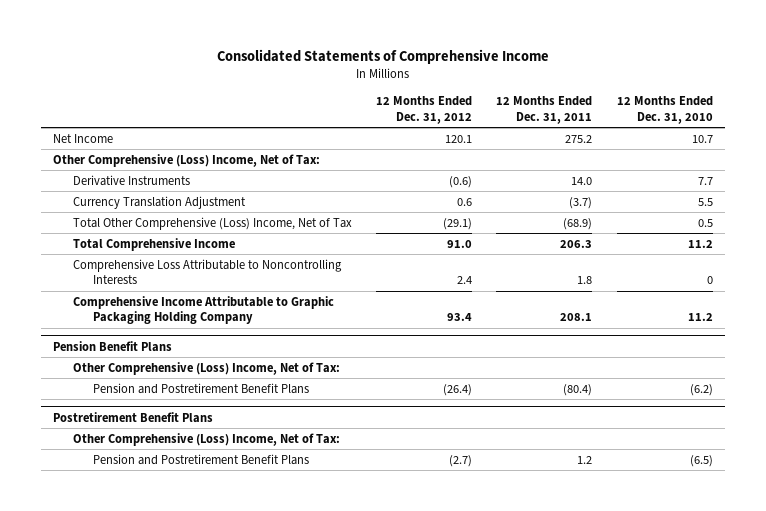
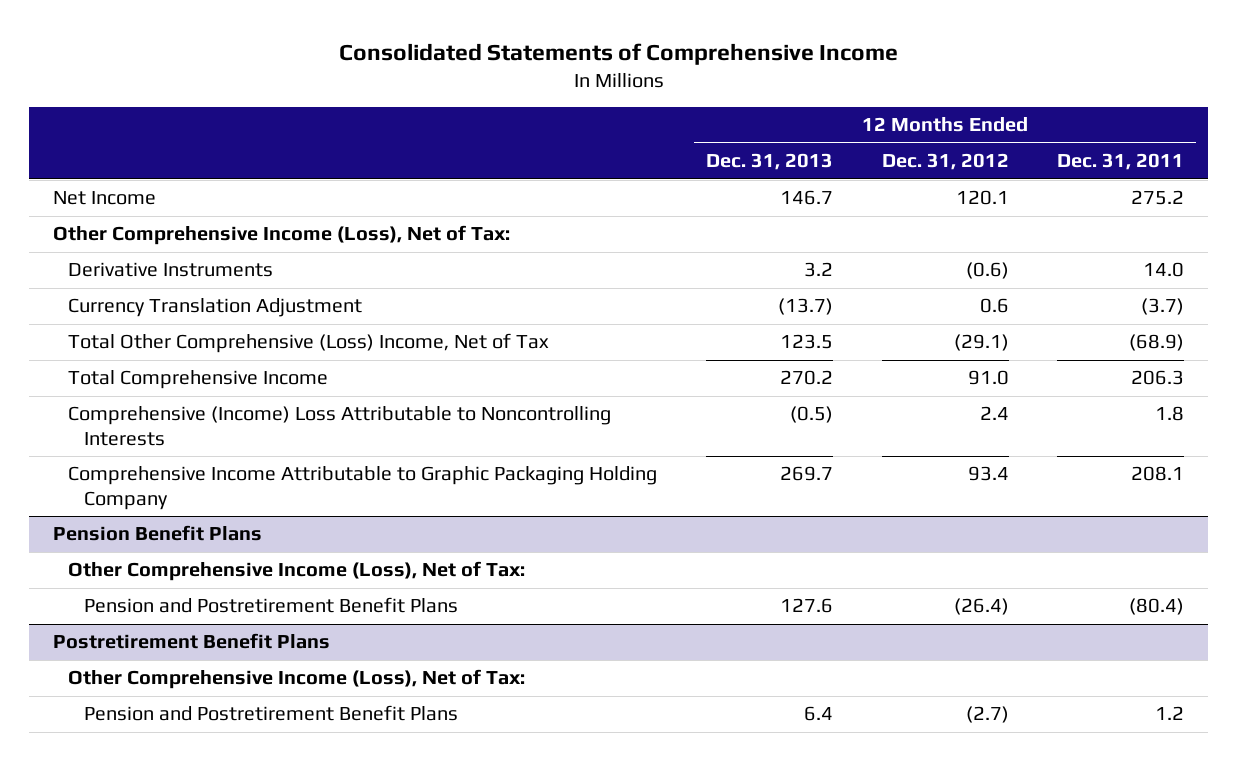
[616,96,713,124] 12 Months Ended Dec. 31, 2010 -> none
none -> [706,153,834,171] Dec. 31, 2013
[52,153,320,167] Other Comprehensive (Loss) Income, Net of Tax: -> [53,225,511,246] Other Comprehensive Income (Loss), Net of Tax:
[72,258,342,285] Comprehensive Loss Attributable to Noncontrolling Interests -> [68,406,612,446] Comprehensive (Income) Loss Attributable to Noncontrolling Interests
[72,361,340,375] Other Comprehensive (Loss) Income, Net of Tax: -> [68,561,526,582] Other Comprehensive Income (Loss), Net of Tax:
[72,432,340,446] Other Comprehensive (Loss) Income, Net of Tax: -> [68,669,526,690] Other Comprehensive Income (Loss), Net of Tax:

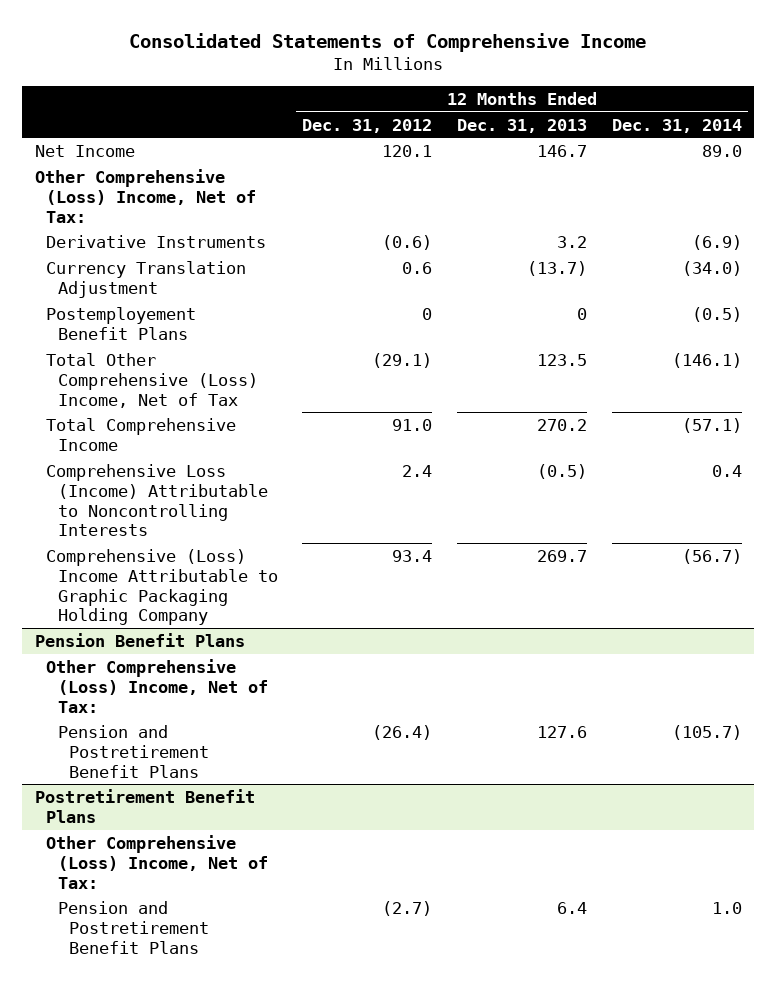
[1057,153,1185,171] Dec. 31, 2011 -> none
none -> [611,118,742,133] Dec. 31, 2014
[53,225,511,246] Other Comprehensive Income (Loss), Net of Tax: -> [34,168,257,223] Other Comprehensive (Loss) Income, Net of Tax:
none -> [46,306,197,340] Postemployement Benefit Plans
[68,406,612,446] Comprehensive (Income) Loss Attributable to Noncontrolling Interests -> [46,463,268,537] Comprehensive Loss (Income) Attributable to Noncontrolling Interests
[68,466,658,510] Comprehensive Income Attributable to Graphic Packaging Holding Company -> [46,548,278,626] Comprehensive (Loss) Income Attributable to Graphic Packaging Holding Company
[68,561,526,582] Other Comprehensive Income (Loss), Net of Tax: -> [46,658,268,713] Other Comprehensive (Loss) Income, Net of Tax:
[68,669,526,690] Other Comprehensive Income (Loss), Net of Tax: -> [46,834,268,889] Other Comprehensive (Loss) Income, Net of Tax:

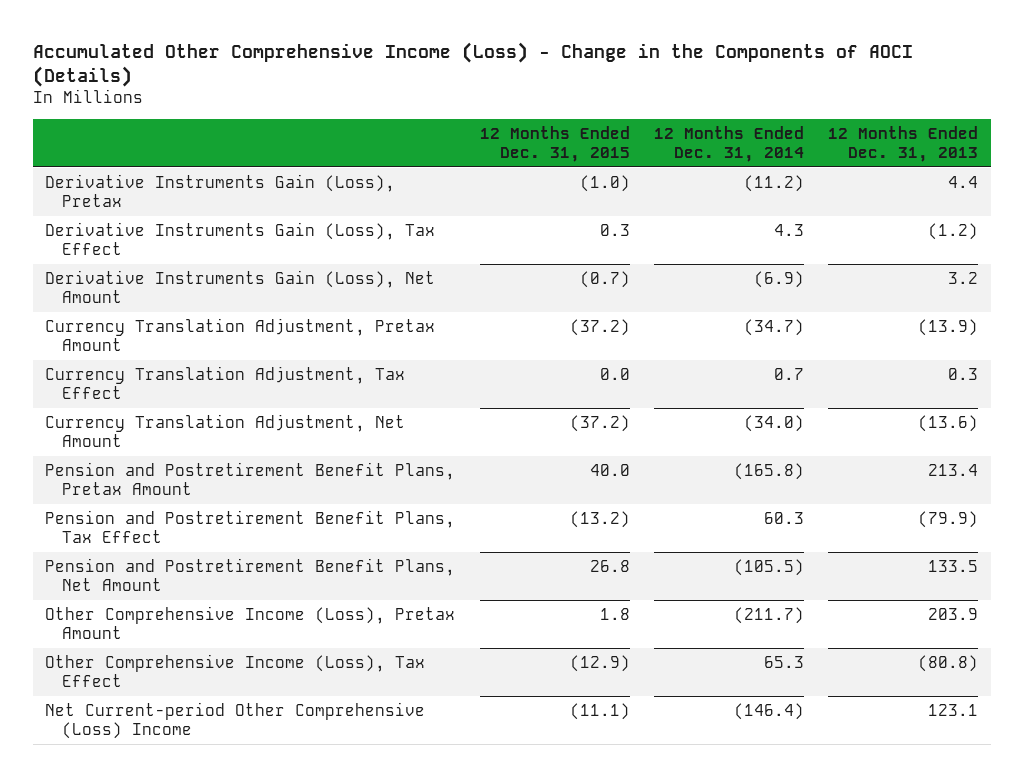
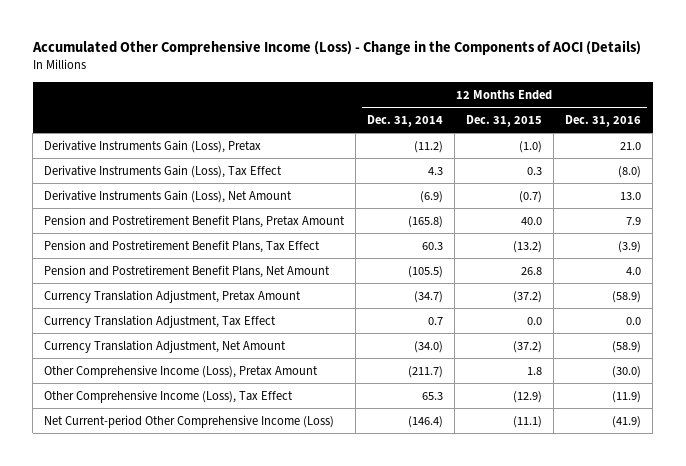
[828,126,979,163] 12 Months Ended Dec. 31, 2013 -> none
none -> [565,114,642,127] Dec. 31, 2016
[45,317,436,352] Currency Translation Adjustment, Pretax Amount -> [44,289,302,303] Currency Translation Adjustment, Pretax Amount
[45,365,406,400] Currency Translation Adjustment, Tax Effect -> [44,314,277,328] Currency Translation Adjustment, Tax Effect
[45,413,406,448] Currency Translation Adjustment, Net Amount -> [44,339,287,353] Currency Translation Adjustment, Net Amount
[45,701,426,740] Net Current-period Other Comprehensive (Loss) Income -> [44,414,335,428] Net Current-period Other Comprehensive Income (Loss)

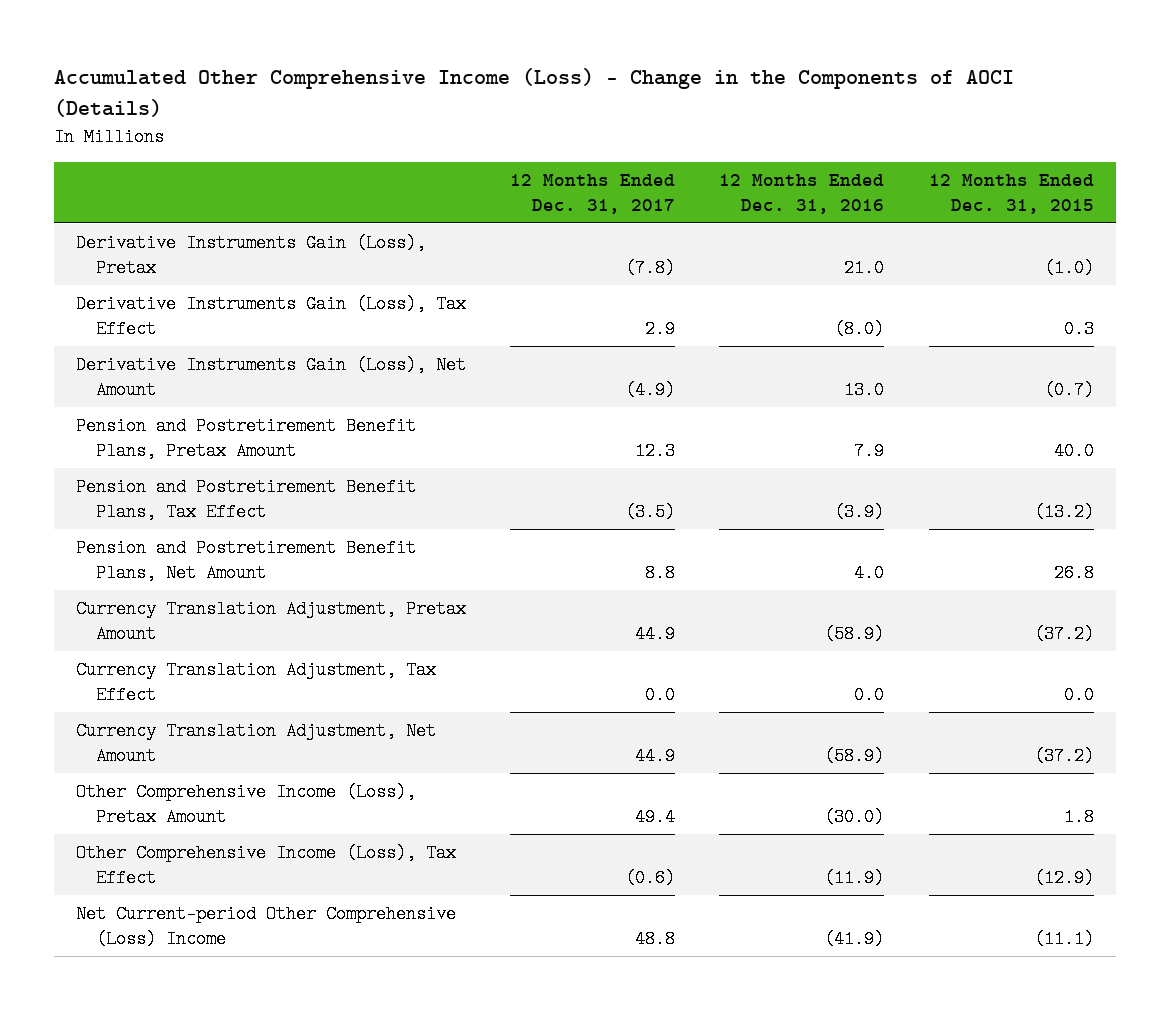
[367,114,444,127] Dec. 31, 2014 -> none
none -> [510,173,676,214] 12 Months Ended Dec. 31, 2017
[44,414,335,428] Net Current-period Other Comprehensive Income (Loss) -> [75,905,456,948] Net Current-period Other Comprehensive (Loss) Income

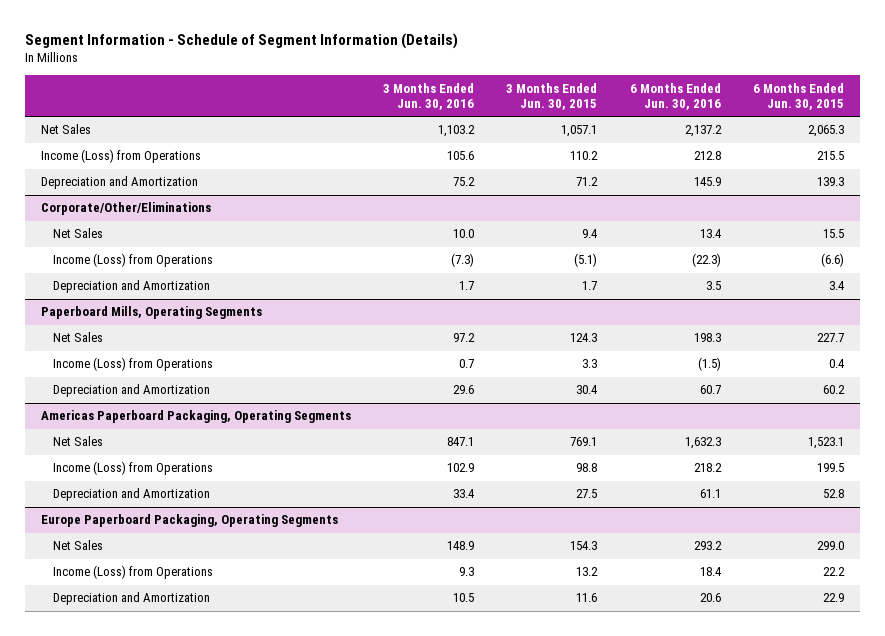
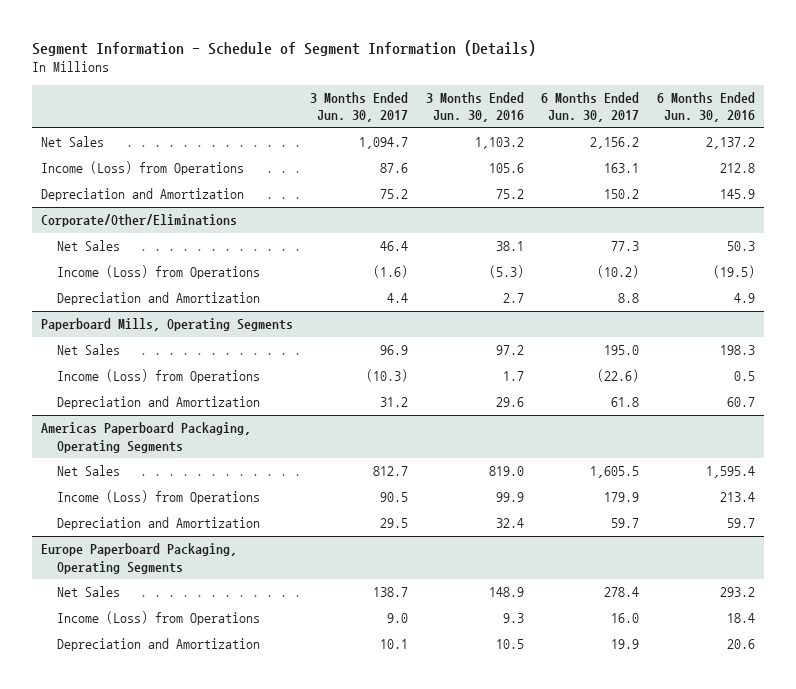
[506,82,598,111] 3 Months Ended Jun. 30, 2015 -> none
[752,82,844,111] 6 Months Ended Jun. 30, 2015 -> none
none -> [310,91,409,123] 3 Months Ended Jun. 30, 2017
none -> [541,91,640,123] 6 Months Ended Jun. 30, 2017
[453,229,475,239] 10.0 -> [495,241,524,252] 38.1
[699,229,722,239] 13.4 -> [726,241,755,252] 50.3
[451,253,475,268] (7.3) -> [488,265,524,279] (5.3)
[691,253,721,268] (22.3) -> [712,265,755,279] (19.5)
[459,281,475,291] 1.7 -> [502,293,524,304] 2.7
[705,281,721,291] 3.5 -> [733,293,755,304] 4.9
[459,359,475,369] 0.7 -> [502,371,524,382] 1.7
[697,357,721,372] (1.5) -> [733,371,755,382] 0.5
[447,437,475,447] 847.1 -> [488,466,524,477] 819.0
[684,437,721,450] 1,632.3 -> [705,466,755,479] 1,595.4
[447,463,475,473] 102.9 -> [495,492,524,503] 99.9
[693,463,722,473] 218.2 -> [719,492,755,503] 213.4
[453,489,476,499] 33.4 -> [495,518,524,529] 32.4
[699,489,721,499] 61.1 -> [726,518,755,529] 59.7

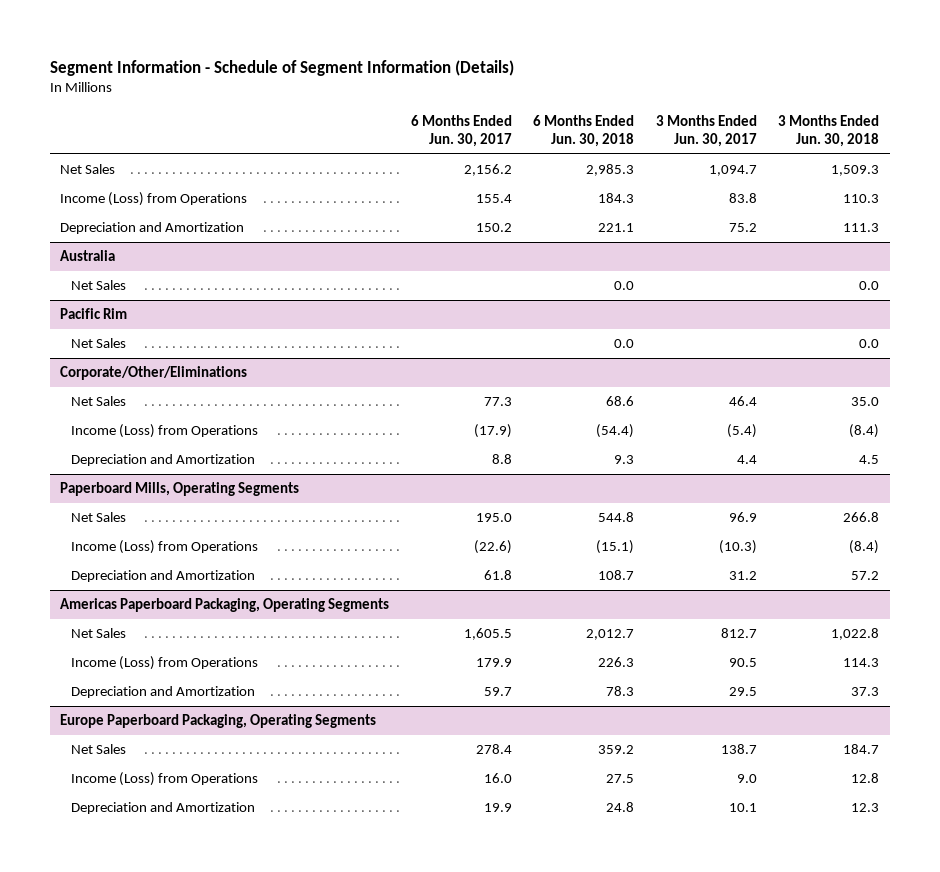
[425,91,524,123] 3 Months Ended Jun. 30, 2016 -> none
[656,91,755,123] 6 Months Ended Jun. 30, 2016 -> none
none -> [533,115,635,148] 6 Months Ended Jun. 30, 2018
none -> [778,115,880,148] 3 Months Ended Jun. 30, 2018
[380,163,409,174] 87.6 -> [728,193,757,204] 83.8
[604,163,640,174] 163.1 -> [475,194,512,204] 155.4
none -> [60,250,116,262] Australia
none -> [71,280,127,291] Net Sales
none -> [60,308,128,320] Pacific Rim
none -> [71,338,127,349] Net Sales
[373,265,409,279] (1.6) -> [726,424,757,439] (5.4)
[597,265,640,279] (10.2) -> [473,424,512,439] (17.9)

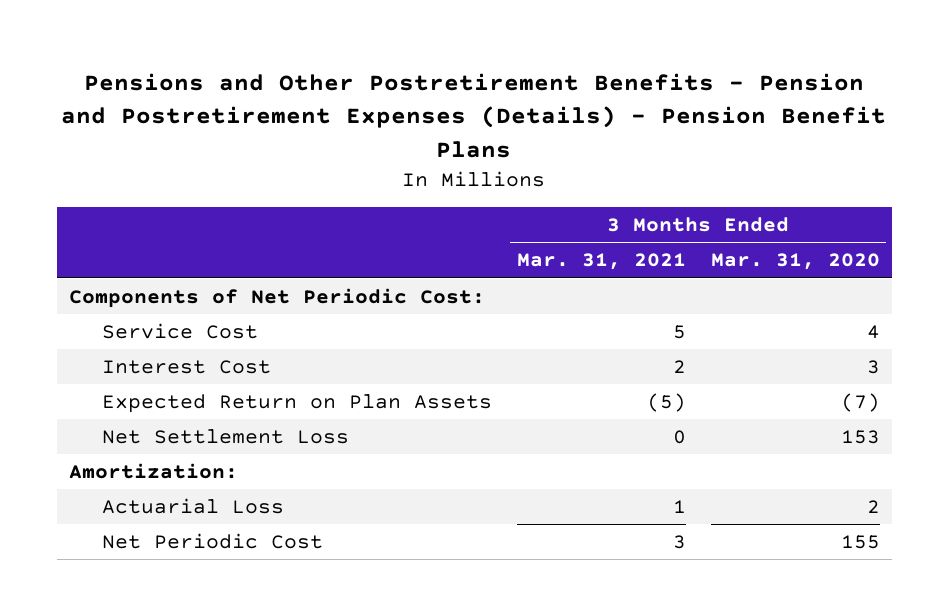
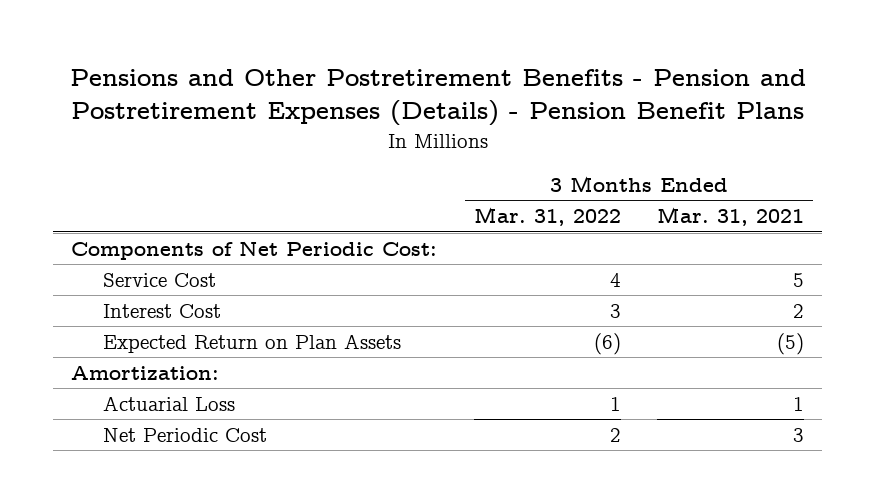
[710,253,880,271] Mar. 31, 2020 -> none
none -> [473,207,621,227] Mar. 31, 2022
[101,428,349,444] Net Settlement Loss -> none

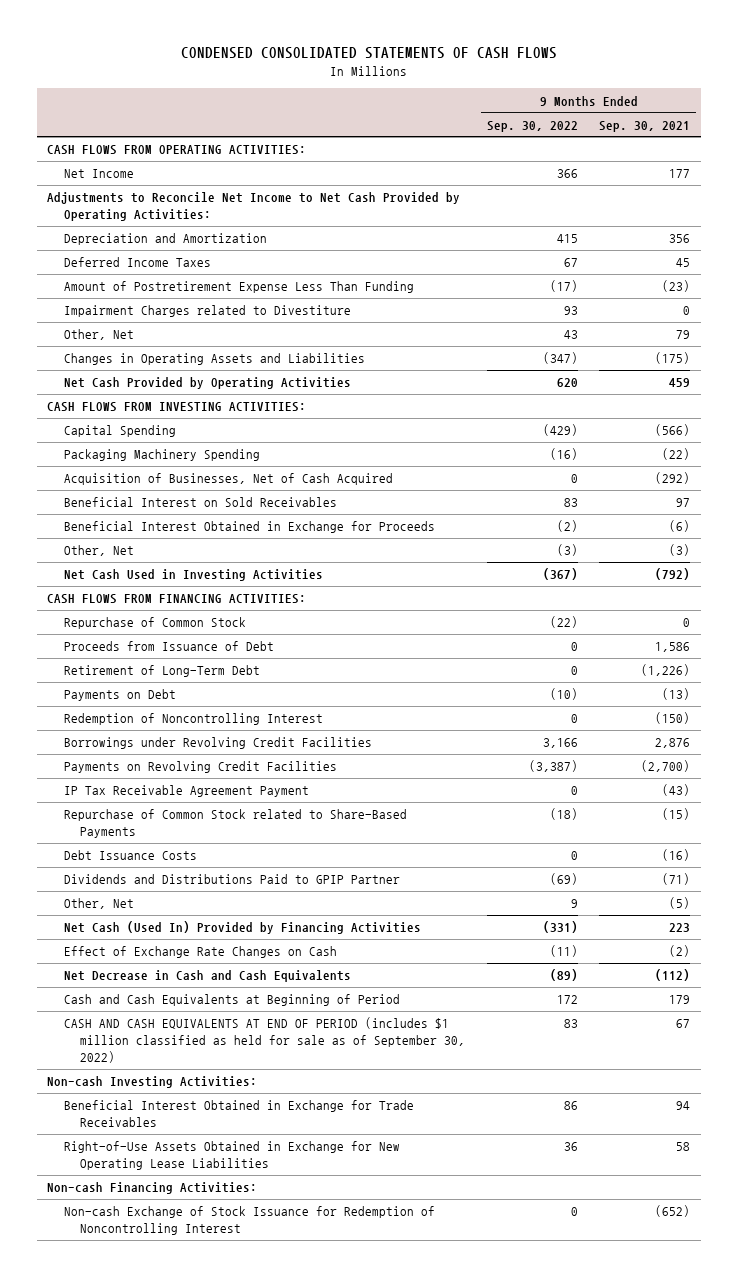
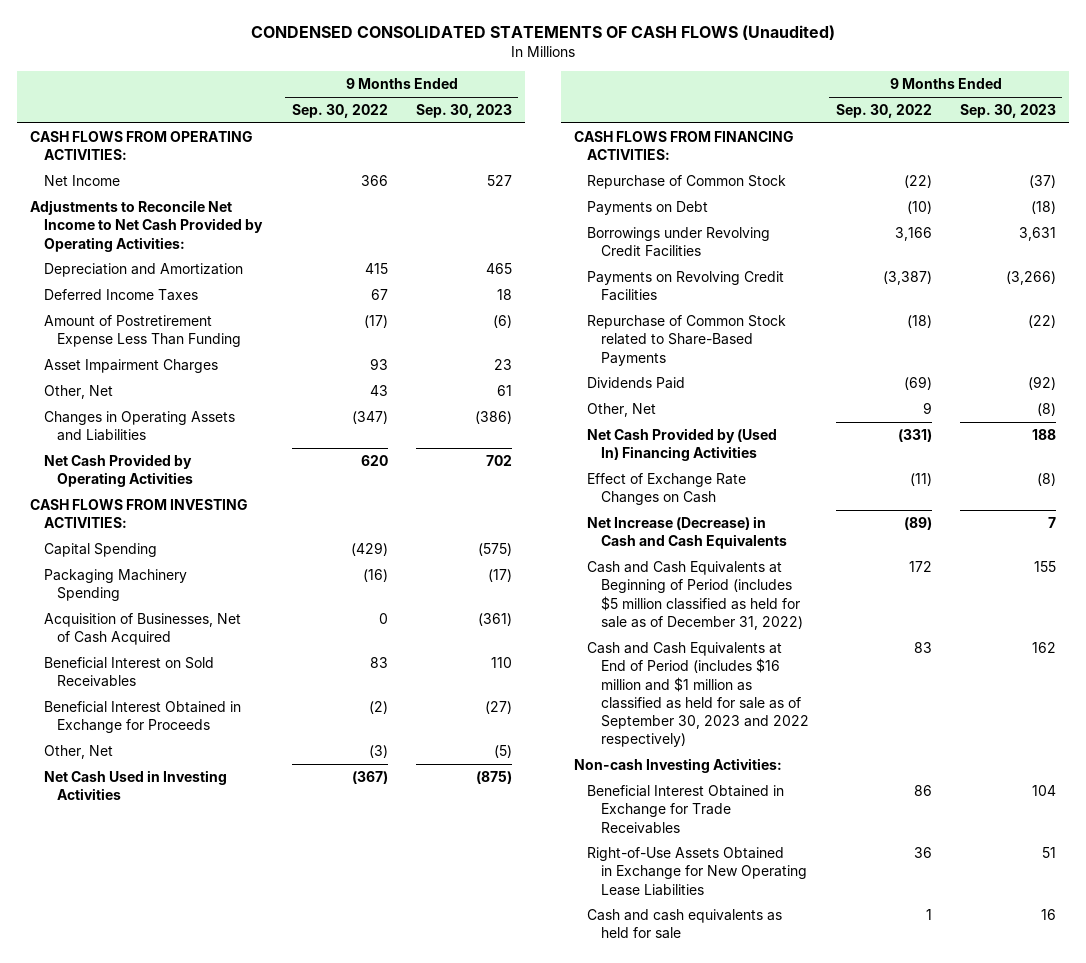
[180,47,557,60] CONDENSED CONSOLIDATED STATEMENTS OF CASH FLOWS -> [250,25,835,41] CONDENSED CONSOLIDATED STATEMENTS OF CASH FLOWS (Unaudited)
[599,120,691,132] Sep. 30, 2021 -> none
none -> [415,104,512,119] Sep. 30, 2023
[63,305,351,318] Impairment Charges related to Divestiture -> none
none -> [43,358,218,373] Asset Impairment Charges
[63,641,274,652] Proceeds from Issuance of Debt -> none
[63,665,260,678] Retirement of Long-Term Debt -> none
[63,713,323,726] Redemption of Noncontrolling Interest -> none
[63,785,309,798] IP Tax Receivable Agreement Payment -> none
[63,850,197,861] Debt Issuance Costs -> none
[63,874,400,885] Dividends and Distributions Paid to GPIP Partner -> [587,376,686,389] Dividends Paid
[63,921,421,935] Net Cash (Used In) Provided by Financing Activities -> [587,427,778,462] Net Cash Provided by (Used In) Financing Activities
[63,970,351,983] Net Decrease in Cash and Cash Equivalents -> [587,515,787,550] Net Increase (Decrease) in Cash and Cash Equivalents
[63,994,400,1007] Cash and Cash Equivalents at Beginning of Period -> [587,560,803,630] Cash and Cash Equivalents at Beginning of Period (includes $5 million classified as held for sale as of December 31, 2022)
[63,1017,466,1064] CASH AND CASH EQUIVALENTS AT END OF PERIOD (includes $1 million classified as held for sale as of September 30, 2022) -> [587,641,809,748] Cash and Cash Equivalents at End of Period (includes $16 million and $1 million as classified as held for sale as of September 30, 2023 and 2022 respectively)
[47,1182,258,1195] Non-cash Financing Activities: -> none
[63,1206,435,1236] Non-cash Exchange of Stock Issuance for Redemption of Noncontrolling Interest -> none
none -> [587,908,783,940] Cash and cash equivalents as held for sale

